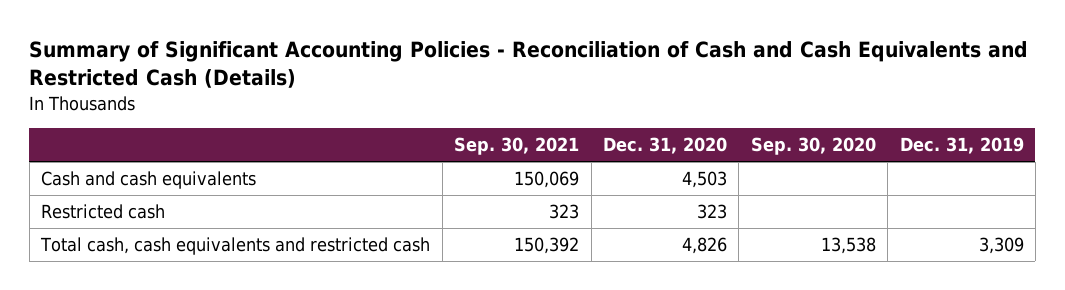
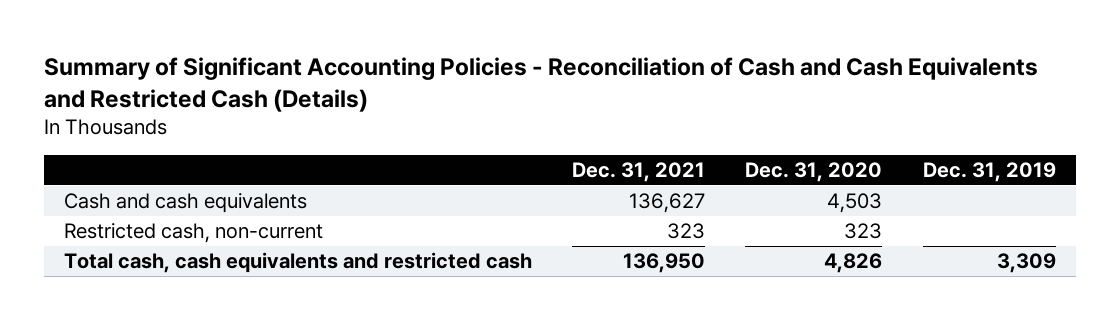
[454,136,580,155] Sep. 30, 2021 -> none
[750,136,876,155] Sep. 30, 2020 -> none
none -> [572,161,706,182] Dec. 31, 2021
[41,204,166,220] Restricted cash -> [63,223,323,244] Restricted cash, non-current

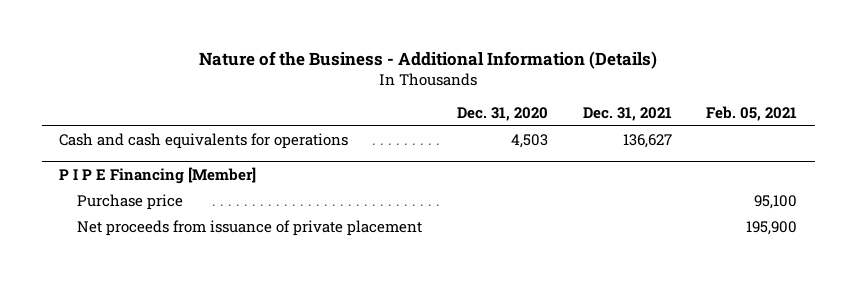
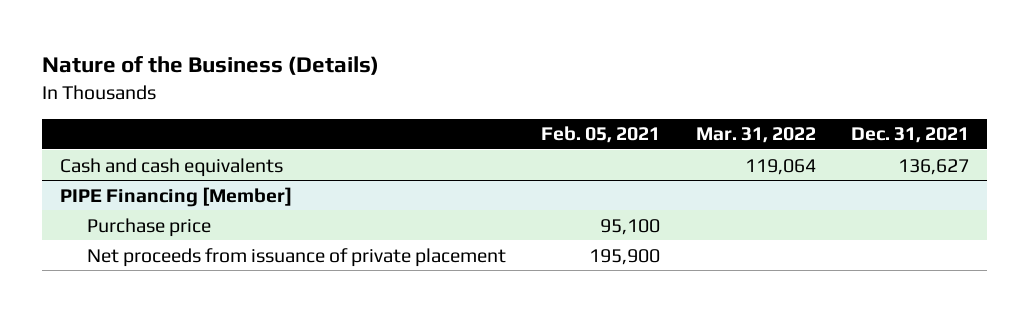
[199,50,658,69] Nature of the Business - Additional Information (Details) -> [41,56,379,76] Nature of the Business (Details)
[456,107,548,122] Dec. 31, 2020 -> none
none -> [695,127,816,144] Mar. 31, 2022
[59,133,349,150] Cash and cash equivalents for operations -> [59,157,283,177] Cash and cash equivalents
[59,166,257,184] P I P E Financing [Member] -> [59,186,292,207] PIPE Financing [Member]

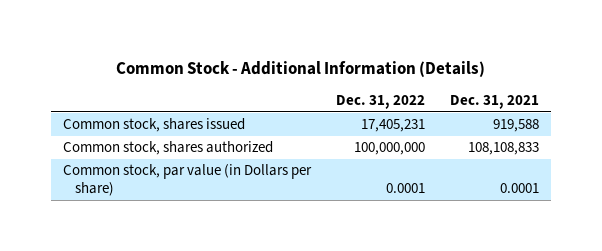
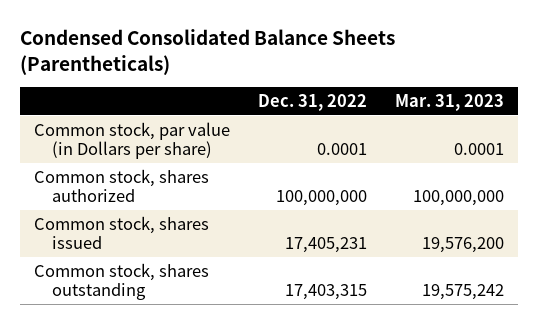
[115,60,485,77] Common Stock - Additional Information (Details) -> [20,29,396,75] Condensed Consolidated Balance Sheets (Parentheticals)
[449,95,539,110] Dec. 31, 2021 -> none
none -> [395,94,505,112] Mar. 31, 2023
[63,141,274,156] Common stock, shares authorized -> [34,168,210,203] Common stock, shares authorized
[63,118,246,133] Common stock, shares issued -> [34,215,210,250] Common stock, shares issued
none -> [34,262,210,301] Common stock, shares outstanding

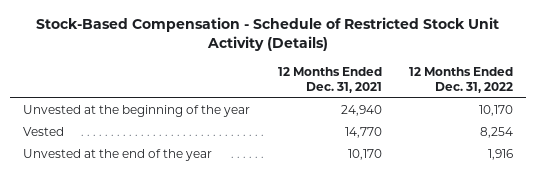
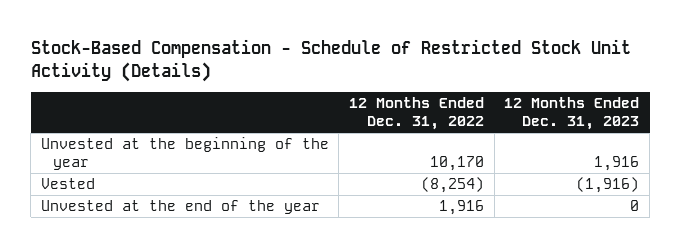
[277,66,382,93] 12 Months Ended Dec. 31, 2021 -> none
none -> [504,97,640,131] 12 Months Ended Dec. 31, 2023
[479,127,513,139] 8,254 -> [421,177,485,194] (8,254)

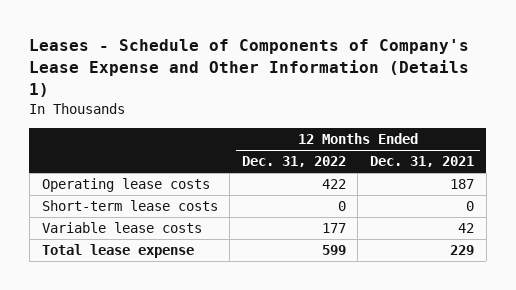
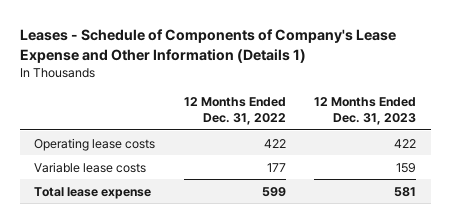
[370,156,475,168] Dec. 31, 2021 -> none
none -> [314,97,417,126] 12 Months Ended Dec. 31, 2023
[41,200,218,212] Short-term lease costs -> none

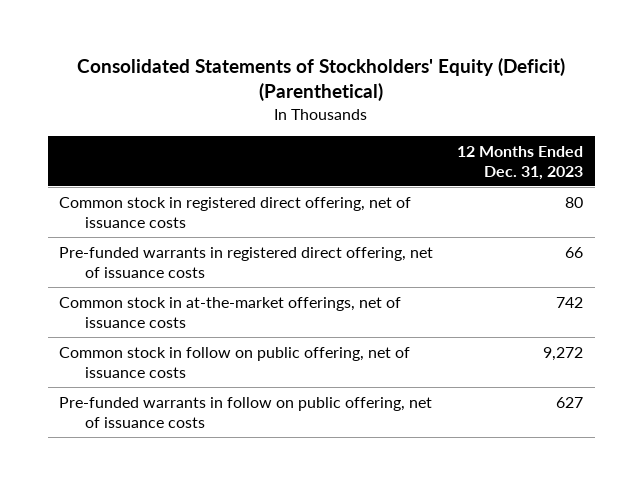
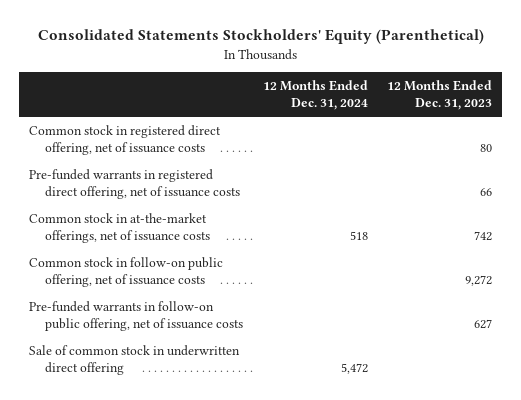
[77,57,566,102] Consolidated Statements of Stockholders' Equity (Deficit) (Parenthetical) -> [37,29,484,45] Consolidated Statements Stockholders' Equity (Parenthetical)
none -> [262,79,368,111] 12 Months Ended Dec. 31, 2024
[59,346,411,378] Common stock in follow on public offering, net of issuance costs -> [28,256,223,288] Common stock in follow-on public offering, net of issuance costs
[59,396,433,428] Pre-funded warrants in follow on public offering, net of issuance costs -> [28,300,244,332] Pre-funded warrants in follow-on public offering, net of issuance costs
none -> [28,344,240,376] Sale of common stock in underwritten direct offering

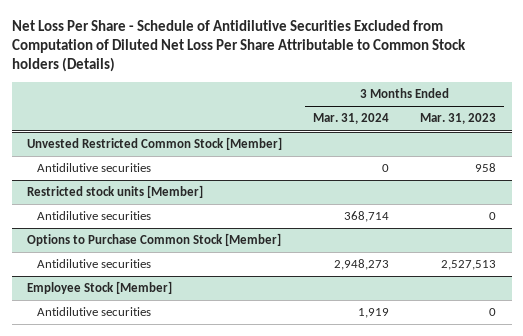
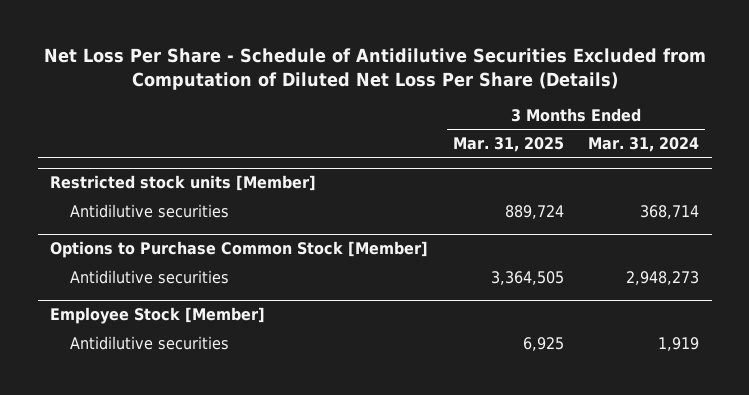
[11,19,466,73] Net Loss Per Share - Schedule of Antidilutive Securities Excluded from Computation of Diluted Net Loss Per Share Attributable to Common Stock holders (Details) -> [43,47,706,90] Net Loss Per Share - Schedule of Antidilutive Securities Excluded from Computation of Diluted Net Loss Per Share (Details)
[420,113,497,125] Mar. 31, 2023 -> none
none -> [452,137,564,153] Mar. 31, 2025
[27,137,283,151] Unvested Restricted Common Stock [Member] -> none
[36,163,151,173] Antidilutive securities -> none

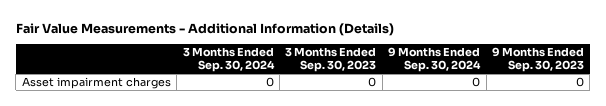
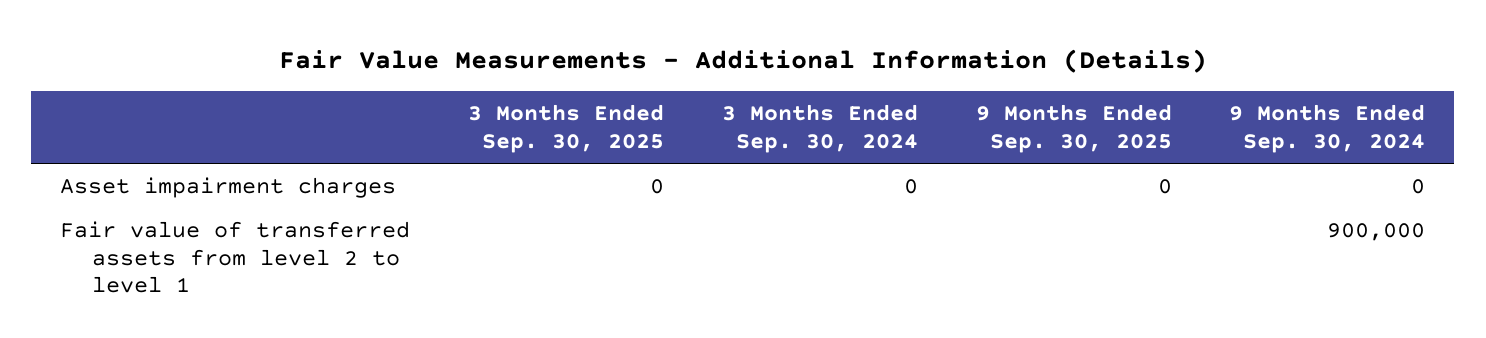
[285,46,377,73] 3 Months Ended Sep. 30, 2023 -> none
[492,46,585,73] 9 Months Ended Sep. 30, 2023 -> none
none -> [468,104,665,154] 3 Months Ended Sep. 30, 2025
none -> [975,104,1172,154] 9 Months Ended Sep. 30, 2025
none -> [60,220,411,294] Fair value of transferred assets from level 2 to level 1

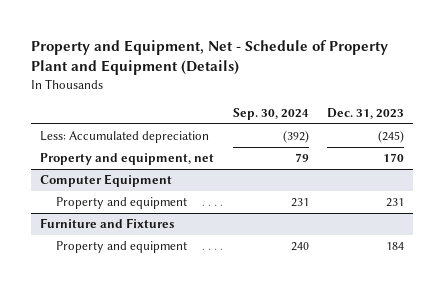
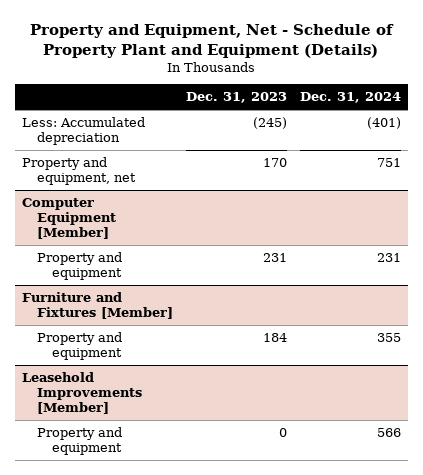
[232,107,309,120] Sep. 30, 2024 -> none
none -> [300,92,402,104] Dec. 31, 2024
[40,174,173,188] Computer Equipment -> [21,198,116,240] Computer Equipment [Member]
[40,218,175,229] Furniture and Fixtures -> [21,292,173,320] Furniture and Fixtures [Member]
none -> [21,372,142,415] Leasehold Improvements [Member]
none -> [36,427,123,456] Property and equipment

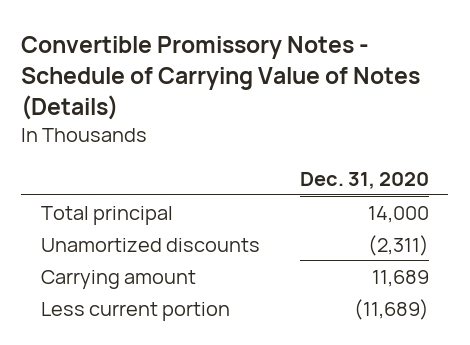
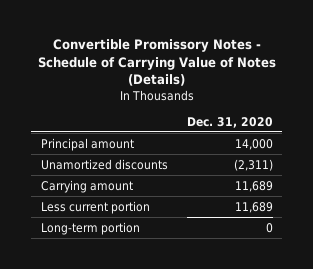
[41,205,174,225] Total principal -> [40,137,134,151] Principal amount
[353,298,429,320] (11,689) -> [234,201,273,213] 11,689
none -> [40,221,140,235] Long-term portion

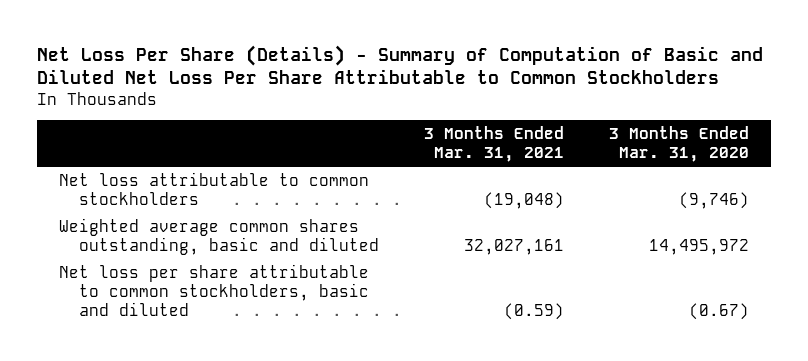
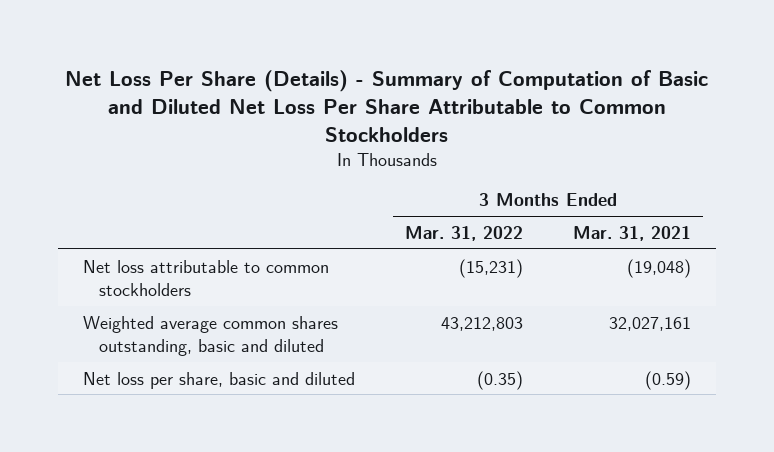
[608,126,749,163] 3 Months Ended Mar. 31, 2020 -> none
none -> [405,225,524,241] Mar. 31, 2022
[59,264,370,316] Net loss per share attributable to common stockholders, basic and diluted -> [83,371,356,389] Net loss per share, basic and diluted

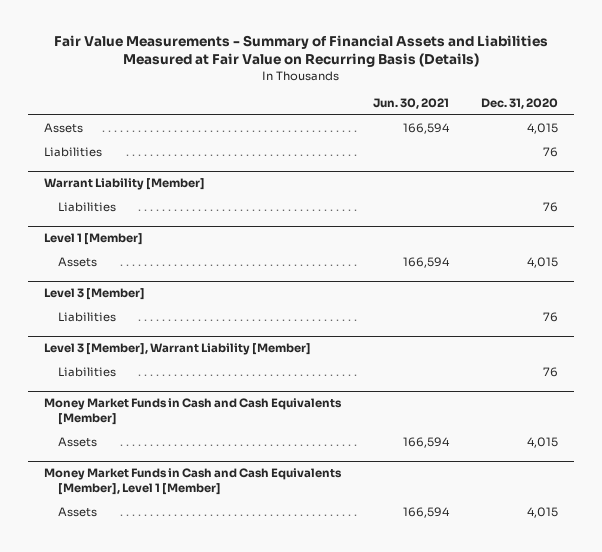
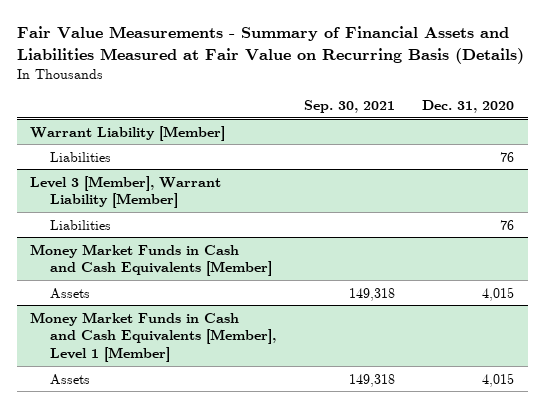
[372,98,449,110] Jun. 30, 2021 -> none
none -> [303,99,395,113] Sep. 30, 2021
[44,122,84,133] Assets -> none
[44,146,103,157] Liabilities -> none
[44,233,144,246] Level 1 [Member] -> none
[58,256,98,267] Assets -> none
[44,288,146,301] Level 3 [Member] -> none
[58,311,117,322] Liabilities -> none

